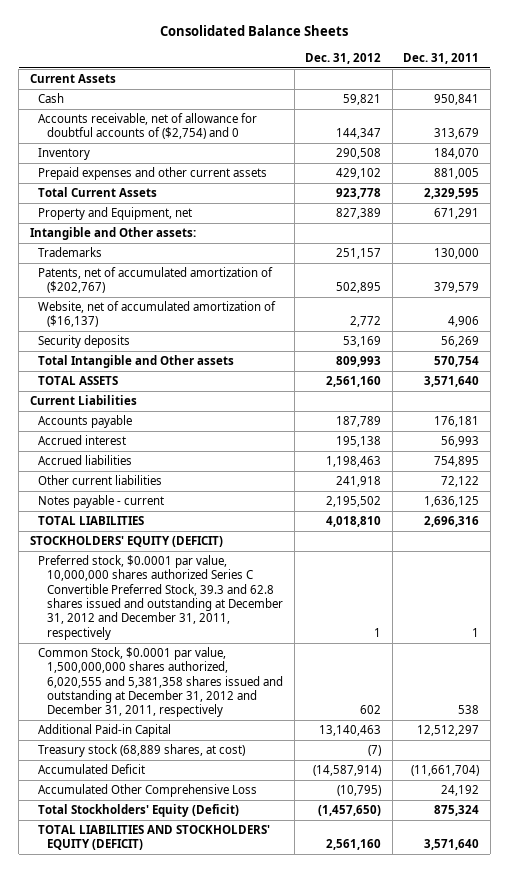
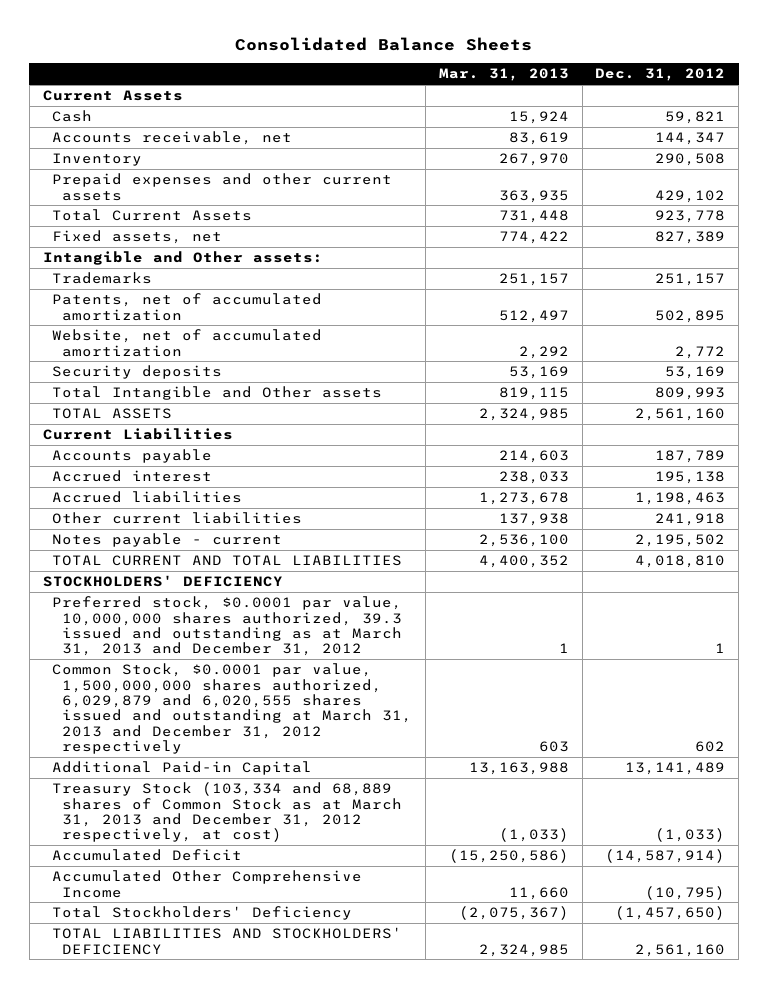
[403,52,480,64] Dec. 31, 2011 -> none
none -> [438,68,569,82] Mar. 31, 2013
[38,113,258,140] Accounts receivable, net of allowance for doubtful accounts of ($2,754) and 0 -> [52,131,293,146] Accounts receivable, net
[38,207,193,221] Property and Equipment, net -> [52,230,223,245] Fixed assets, net
[38,267,274,294] Patents, net of accumulated amortization of ($202,767) -> [52,293,323,321] Patents, net of accumulated amortization
[38,301,277,328] Website, net of accumulated amortization of ($16,137) -> [52,329,323,357] Website, net of accumulated amortization
[38,516,145,526] TOTAL LIABILITIES -> [52,555,403,567] TOTAL CURRENT AND TOTAL LIABILITIES
[29,536,223,548] STOCKHOLDERS' EQUITY (DEFICIT) -> [42,575,283,588] STOCKHOLDERS' DEFICIENCY
[38,555,284,640] Preferred stock, $0.0001 par value, 10,000,000 shares authorized Series C Convertible Preferred Stock, 39.3 and 62.8 shares issued and outstanding at December 31, 2012 and December 31, 2011, respectively -> [52,596,403,657] Preferred stock, $0.0001 par value, 10,000,000 shares authorized, 39.3 issued and outstanding as at March 31, 2013 and December 31, 2012
[38,647,284,718] Common Stock, $0.0001 par value, 1,500,000,000 shares authorized, 6,020,555 and 5,381,358 shares issued and outstanding at December 31, 2012 and December 31, 2011, respectively -> [52,663,412,755] Common Stock, $0.0001 par value, 1,500,000,000 shares authorized, 6,029,879 and 6,020,555 shares issued and outstanding at March 31, 2013 and December 31, 2012 respectively
[319,725,382,737] 13,140,463 -> [625,762,726,776] 13,141,489
[38,744,246,758] Treasury stock (68,889 shares, at cost) -> [52,782,402,843] Treasury Stock (103,334 and 68,889 shares of Common Stock as at March 31, 2013 and December 31, 2012 respectively, at cost)
[368,745,382,757] (7) -> [655,828,726,843] (1,033)
[38,784,258,798] Accumulated Other Comprehensive Loss -> [52,870,363,898] Accumulated Other Comprehensive Income
[38,804,240,818] Total Stockholders' Equity (Deficit) -> [52,906,353,921] Total Stockholders' Deficiency
[38,825,271,851] TOTAL LIABILITIES AND STOCKHOLDERS' EQUITY (DEFICIT) -> [52,927,403,955] TOTAL LIABILITIES AND STOCKHOLDERS' DEFICIENCY

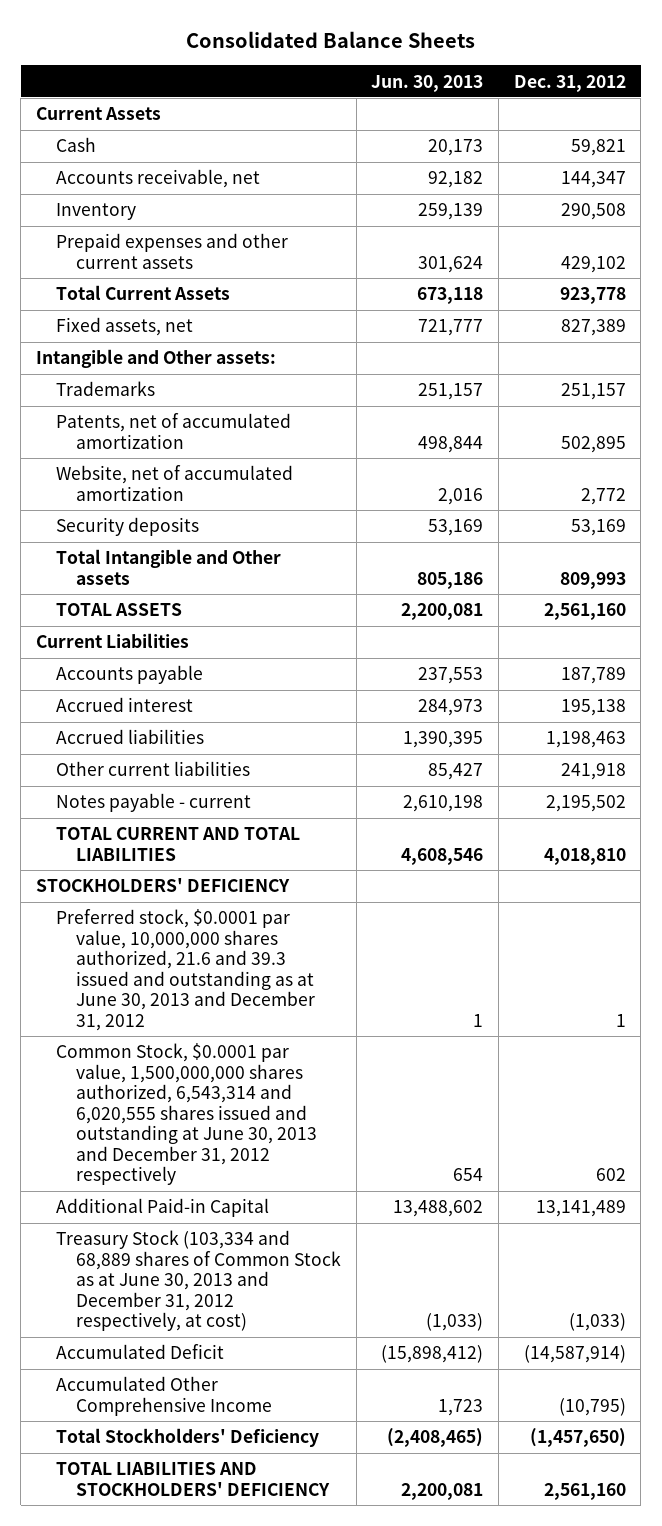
[438,68,569,82] Mar. 31, 2013 -> none
none -> [371,74,484,92] Jun. 30, 2013
[52,596,403,657] Preferred stock, $0.0001 par value, 10,000,000 shares authorized, 39.3 issued and outstanding as at March 31, 2013 and December 31, 2012 -> [56,909,315,1031] Preferred stock, $0.0001 par value, 10,000,000 shares authorized, 21.6 and 39.3 issued and outstanding as at June 30, 2013 and December 31, 2012
[52,663,412,755] Common Stock, $0.0001 par value, 1,500,000,000 shares authorized, 6,029,879 and 6,020,555 shares issued and outstanding at March 31, 2013 and December 31, 2012 respectively -> [56,1043,317,1186] Common Stock, $0.0001 par value, 1,500,000,000 shares authorized, 6,543,314 and 6,020,555 shares issued and outstanding at June 30, 2013 and December 31, 2012 respectively
[52,782,402,843] Treasury Stock (103,334 and 68,889 shares of Common Stock as at March 31, 2013 and December 31, 2012 respectively, at cost) -> [56,1230,341,1332] Treasury Stock (103,334 and 68,889 shares of Common Stock as at June 30, 2013 and December 31, 2012 respectively, at cost)

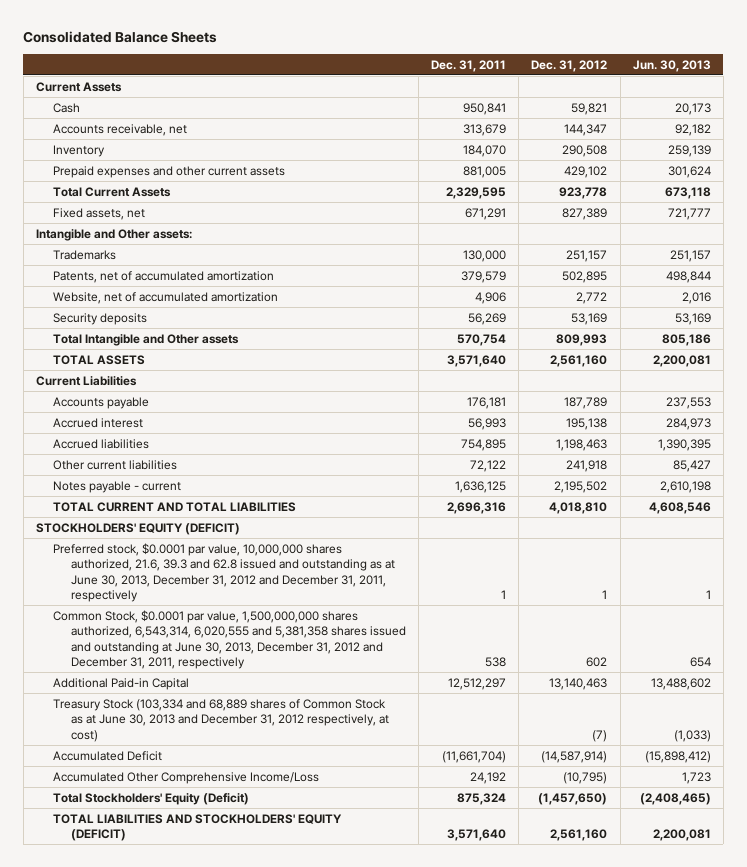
none -> [431,59,507,72] Dec. 31, 2011
[36,878,291,893] STOCKHOLDERS' DEFICIENCY -> [36,522,241,535] STOCKHOLDERS' EQUITY (DEFICIT)
[56,909,315,1031] Preferred stock, $0.0001 par value, 10,000,000 shares authorized, 21.6 and 39.3 issued and outstanding as at June 30, 2013 and December 31, 2012 -> [53,542,395,603] Preferred stock, $0.0001 par value, 10,000,000 shares authorized, 21.6, 39.3 and 62.8 issued and outstanding as at June 30, 2013, December 31, 2012 and December 31, 2011, respectively
[56,1043,317,1186] Common Stock, $0.0001 par value, 1,500,000,000 shares authorized, 6,543,314 and 6,020,555 shares issued and outstanding at June 30, 2013 and December 31, 2012 respectively -> [53,609,406,670] Common Stock, $0.0001 par value, 1,500,000,000 shares authorized, 6,543,314, 6,020,555 and 5,381,358 shares issued and outstanding at June 30, 2013, December 31, 2012 and December 31, 2011, respectively
[535,1200,626,1218] 13,141,489 -> [549,677,608,690] 13,140,463
[568,1313,626,1332] (1,033) -> [592,729,608,742] (7)
[56,1376,272,1416] Accumulated Other Comprehensive Income -> [53,771,320,784] Accumulated Other Comprehensive Income/Loss
[56,1428,320,1448] Total Stockholders' Deficiency -> [53,792,250,805] Total Stockholders' Equity (Deficit)
[56,1462,330,1496] TOTAL LIABILITIES AND STOCKHOLDERS' DEFICIENCY -> [53,813,343,842] TOTAL LIABILITIES AND STOCKHOLDERS' EQUITY (DEFICIT)

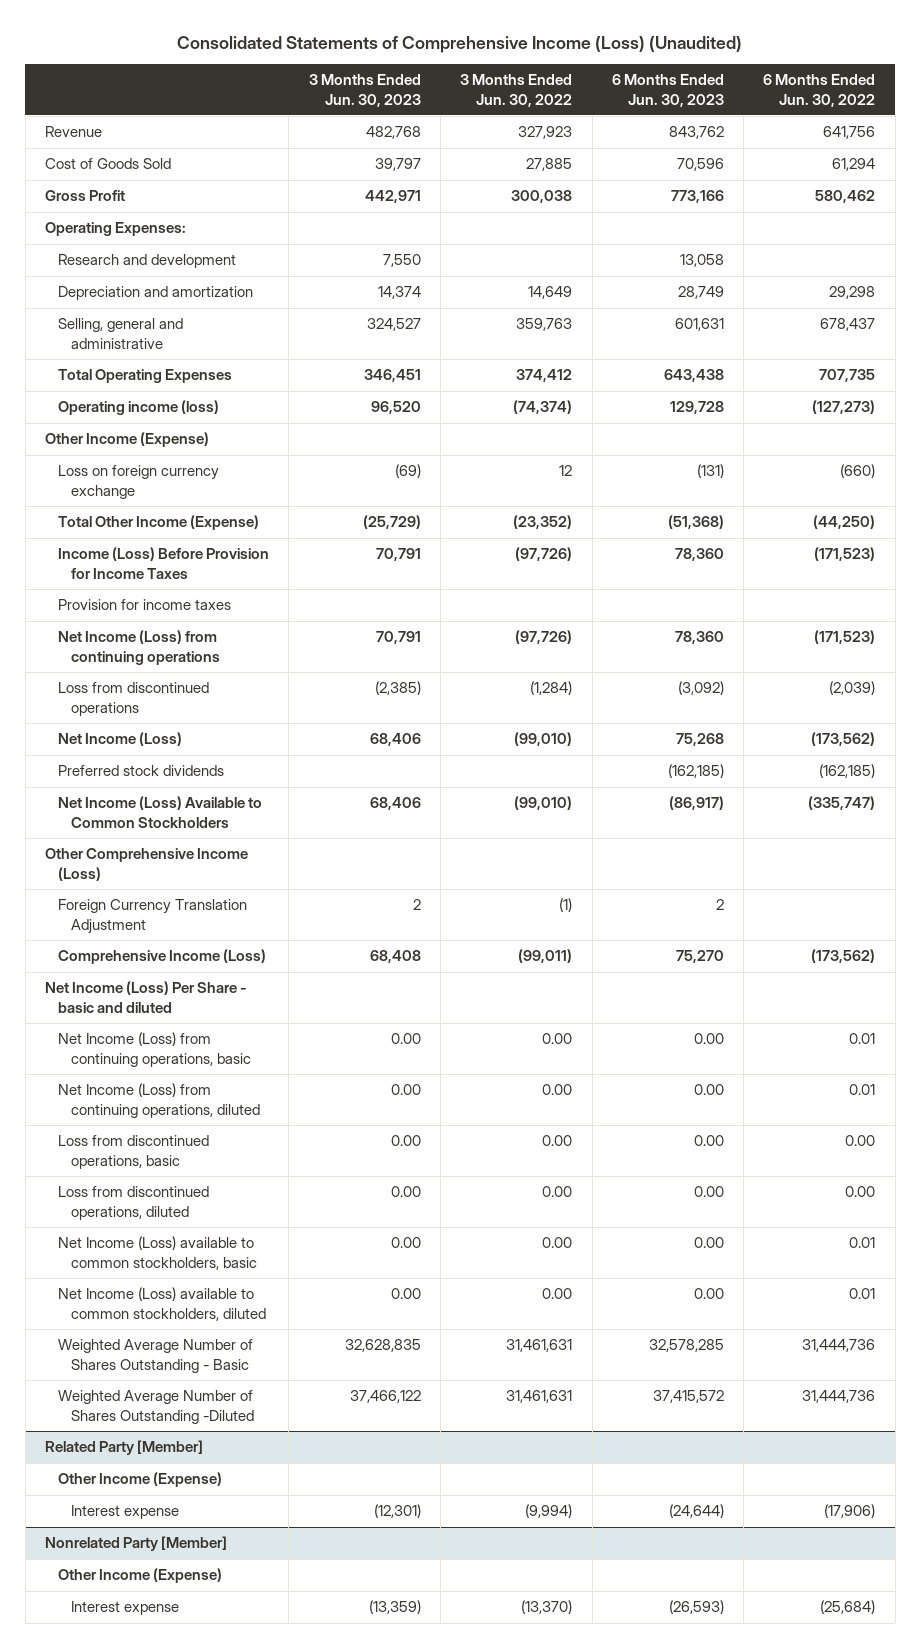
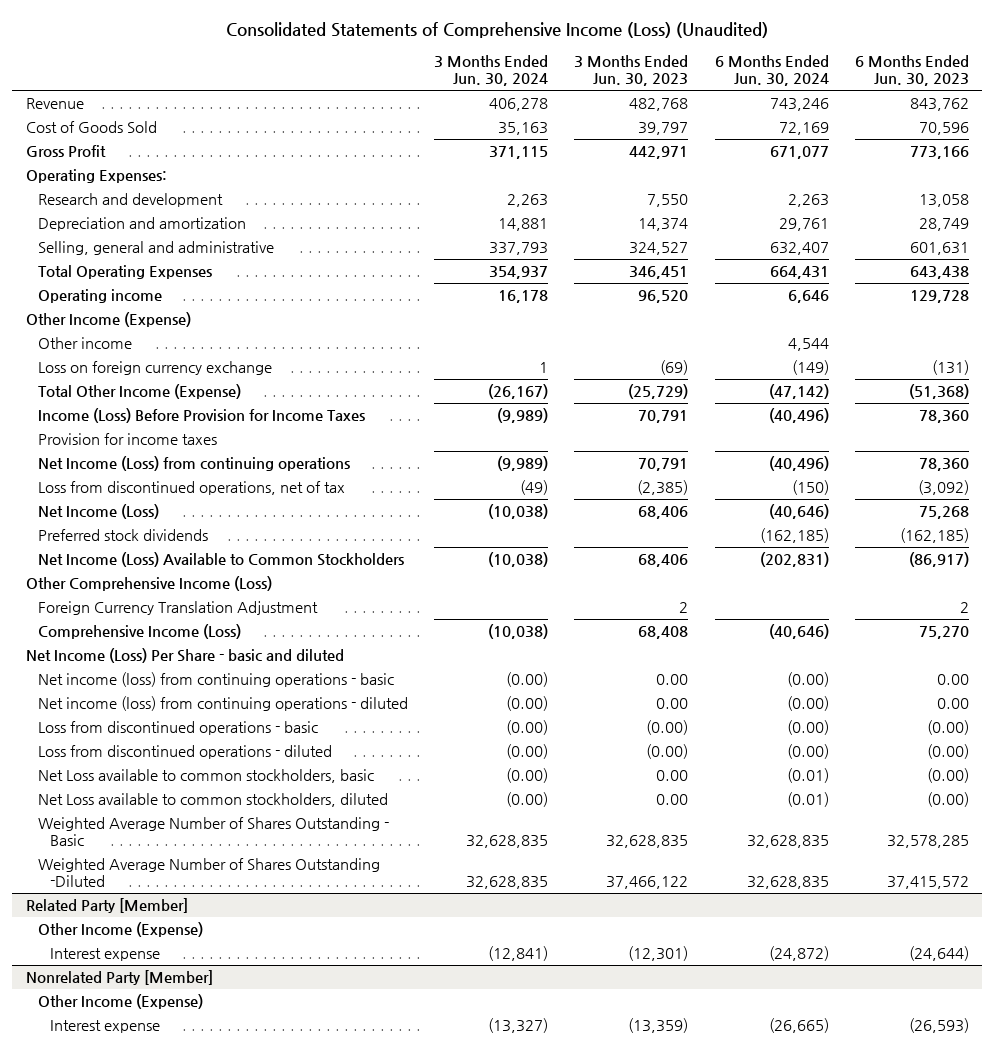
[460,73,573,107] 3 Months Ended Jun. 30, 2022 -> none
[763,73,876,107] 6 Months Ended Jun. 30, 2022 -> none
none -> [434,54,549,87] 3 Months Ended Jun. 30, 2024
none -> [714,54,829,87] 6 Months Ended Jun. 30, 2024
[58,400,220,416] Operating income (loss) -> [37,289,162,304] Operating income
none -> [37,337,132,350] Other income
[58,682,210,716] Loss from discontinued operations -> [37,481,345,496] Loss from discontinued operations, net of tax
[58,1032,252,1067] Net Income (Loss) from continuing operations, basic -> [37,672,394,688] Net income (loss) from continuing operations - basic
[58,1083,261,1118] Net Income (Loss) from continuing operations, diluted -> [37,696,408,712] Net income (loss) from continuing operations - diluted
[58,1135,210,1169] Loss from discontinued operations, basic -> [37,721,318,736] Loss from discontinued operations - basic
[390,1135,421,1147] 0.00 -> [646,720,689,736] (0.00)
[693,1135,724,1147] 0.00 -> [926,720,969,736] (0.00)
[58,1186,210,1220] Loss from discontinued operations, diluted -> [37,745,332,760] Loss from discontinued operations - diluted
[390,1186,421,1198] 0.00 -> [646,744,689,760] (0.00)
[693,1186,724,1198] 0.00 -> [926,744,969,760] (0.00)
[58,1236,258,1270] Net Income (Loss) available to common stockholders, basic -> [37,769,374,784] Net Loss available to common stockholders, basic
[693,1237,724,1249] 0.00 -> [926,768,969,784] (0.00)
[58,1287,267,1321] Net Income (Loss) available to common stockholders, diluted -> [37,793,388,808] Net Loss available to common stockholders, diluted
[693,1288,724,1300] 0.00 -> [926,792,969,808] (0.00)

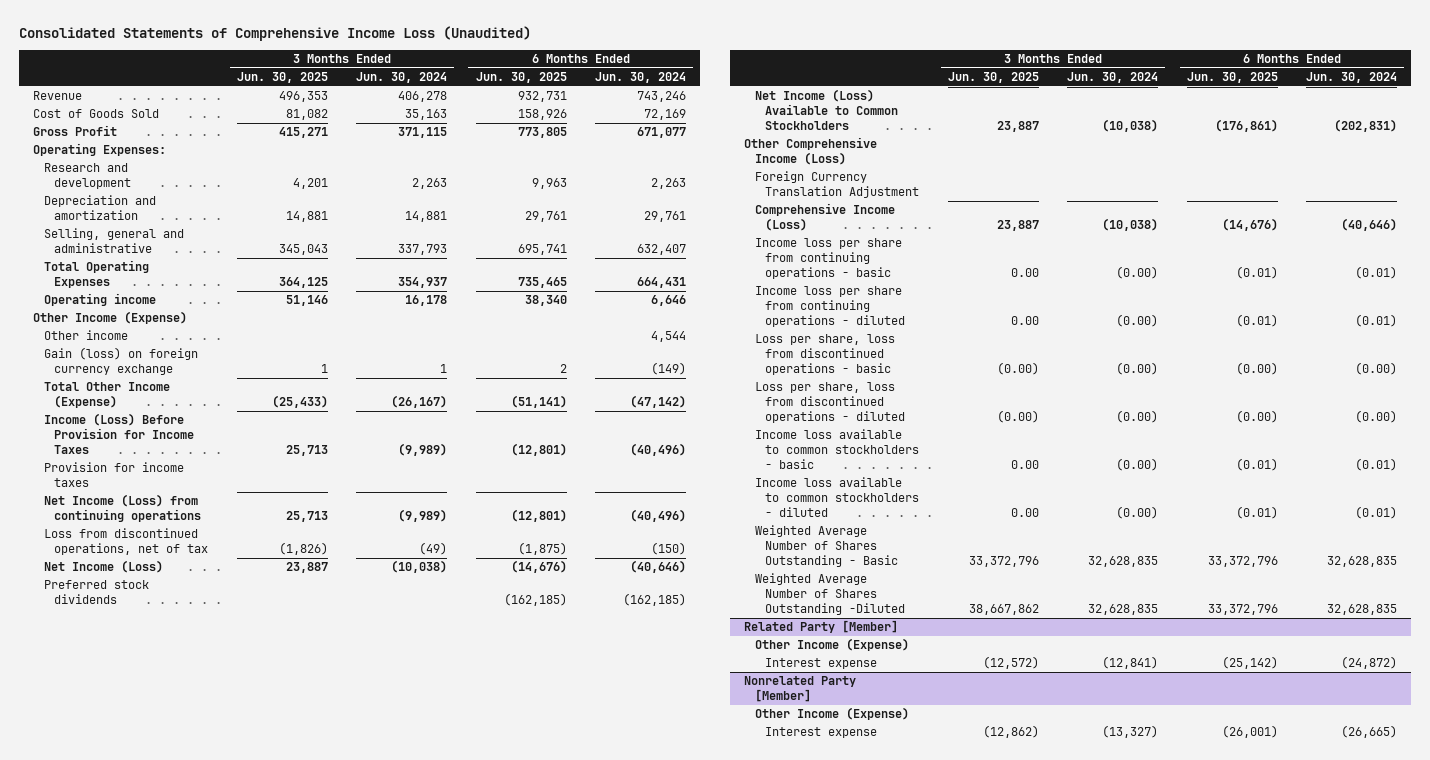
[226,21,769,38] Consolidated Statements of Comprehensive Income (Loss) (Unaudited) -> [19,25,532,41] Consolidated Statements of Comprehensive Income Loss (Unaudited)
[574,54,689,87] 3 Months Ended Jun. 30, 2023 -> none
[854,54,969,87] 6 Months Ended Jun. 30, 2023 -> none
none -> [236,72,328,84] Jun. 30, 2025
none -> [475,72,567,84] Jun. 30, 2025
[37,361,272,376] Loss on foreign currency exchange -> [43,347,198,376] Gain (loss) on foreign currency exchange
[25,648,344,664] Net Income (Loss) Per Share - basic and diluted -> none
[37,672,394,688] Net income (loss) from continuing operations - basic -> [754,238,902,280] Income loss per share from continuing operations - basic
[786,672,829,688] (0.00) -> [1355,266,1398,280] (0.01)
[37,696,408,712] Net income (loss) from continuing operations - diluted -> [754,286,906,328] Income loss per share from continuing operations - diluted
[786,696,829,712] (0.00) -> [1355,314,1398,328] (0.01)
[37,721,318,736] Loss from discontinued operations - basic -> [754,334,895,376] Loss per share, loss from discontinued operations - basic
[37,745,332,760] Loss from discontinued operations - diluted -> [754,382,906,424] Loss per share, loss from discontinued operations - diluted
[37,769,374,784] Net Loss available to common stockholders, basic -> [754,429,920,470] Income loss available to common stockholders - basic
[37,793,388,808] Net Loss available to common stockholders, diluted -> [754,477,920,518] Income loss available to common stockholders - diluted

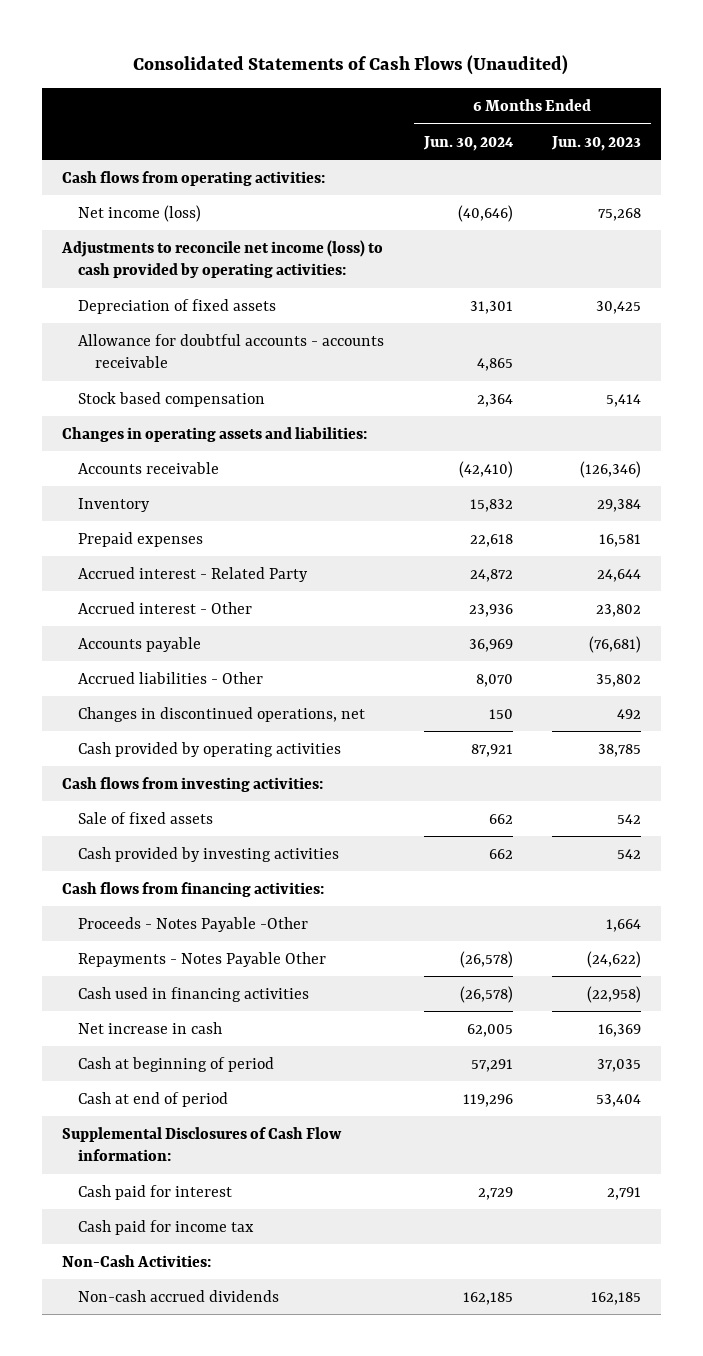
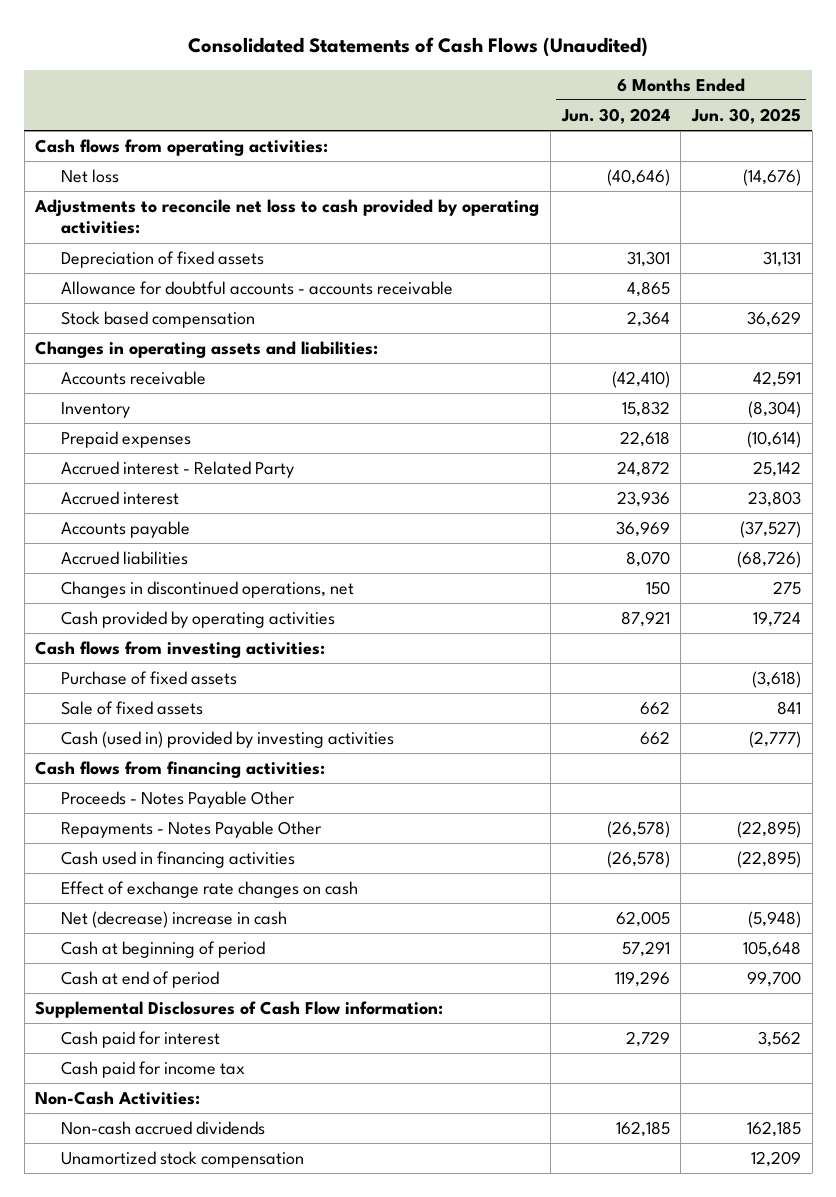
[551,135,642,151] Jun. 30, 2023 -> none
none -> [690,107,801,124] Jun. 30, 2025
[78,204,202,222] Net income (loss) -> [60,169,119,184] Net loss
[60,239,383,279] Adjustments to reconcile net income (loss) to cash provided by operating activities: -> [34,199,540,235] Adjustments to reconcile net loss to cash provided by operating activities:
[78,601,253,614] Accrued interest - Other -> [60,491,179,506] Accrued interest
[78,671,264,684] Accrued liabilities - Other -> [60,551,188,566] Accrued liabilities
none -> [60,671,237,686] Purchase of fixed assets
[78,846,340,862] Cash provided by investing activities -> [60,731,394,749] Cash (used in) provided by investing activities
[78,916,309,932] Proceeds - Notes Payable -Other -> [60,791,295,809] Proceeds - Notes Payable Other
none -> [60,881,358,899] Effect of exchange rate changes on cash
[78,1021,223,1034] Net increase in cash -> [60,911,287,929] Net (decrease) increase in cash
none -> [60,1151,304,1169] Unamortized stock compensation

